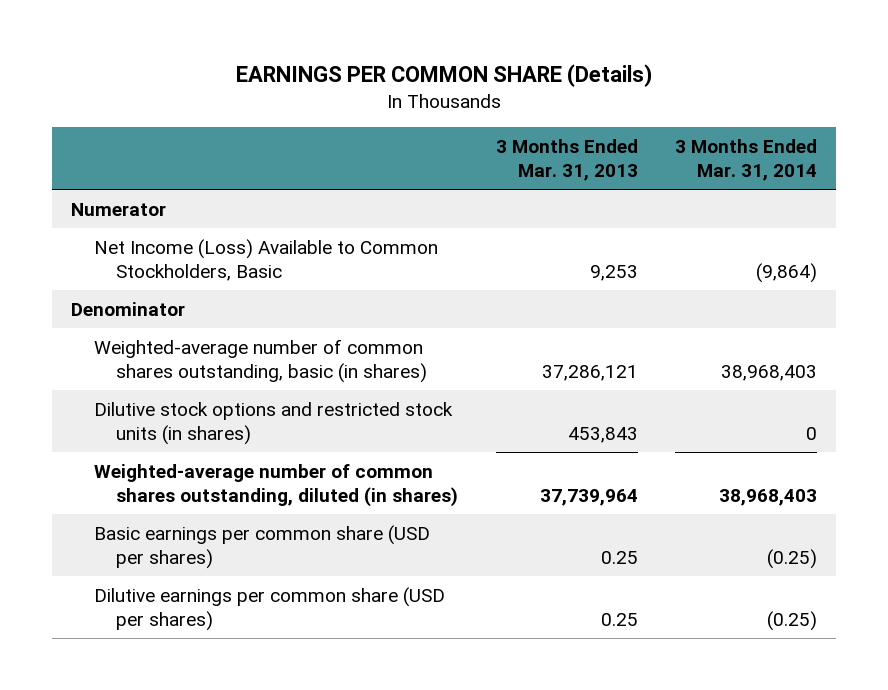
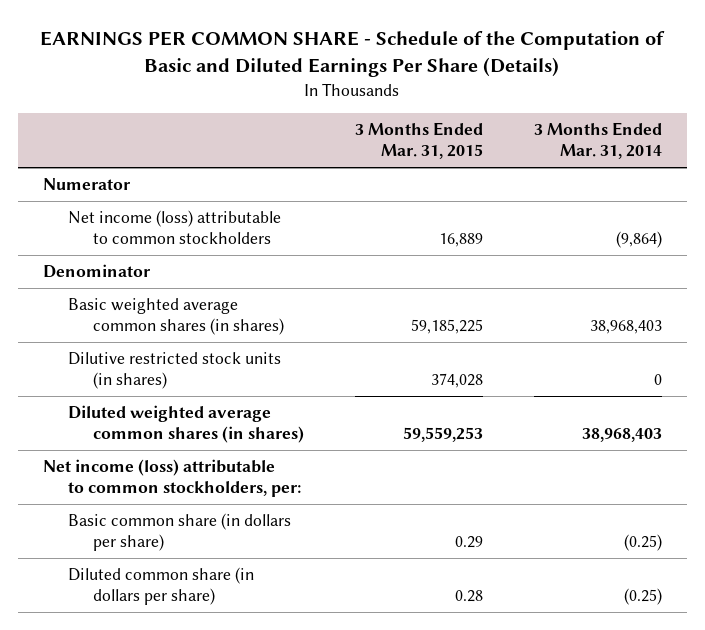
[236,64,653,88] EARNINGS PER COMMON SHARE (Details) -> [40,31,666,78] EARNINGS PER COMMON SHARE - Schedule of the Computation of Basic and Diluted Earnings Per Share (Details)
[495,139,638,182] 3 Months Ended Mar. 31, 2013 -> none
none -> [354,122,483,160] 3 Months Ended Mar. 31, 2015
[93,238,438,281] Net Income (Loss) Available to Common Stockholders, Basic -> [68,210,282,245] Net income (loss) attributable to common stockholders
[93,338,428,383] Weighted-average number of common shares outstanding, basic (in shares) -> [68,298,285,336] Basic weighted average common shares (in shares)
[93,401,453,445] Dilutive stock options and restricted stock units (in shares) -> [68,352,282,390] Dilutive restricted stock units (in shares)
[93,463,459,507] Weighted-average number of common shares outstanding, diluted (in shares) -> [68,405,305,444] Diluted weighted average common shares (in shares)
none -> [43,459,302,498] Net income (loss) attributable to common stockholders, per:
[93,524,430,569] Basic earnings per common share (USD per shares) -> [68,513,292,552] Basic common share (in dollars per share)
[93,586,445,631] Dilutive earnings per common share (USD per shares) -> [68,567,255,606] Diluted common share (in dollars per share)

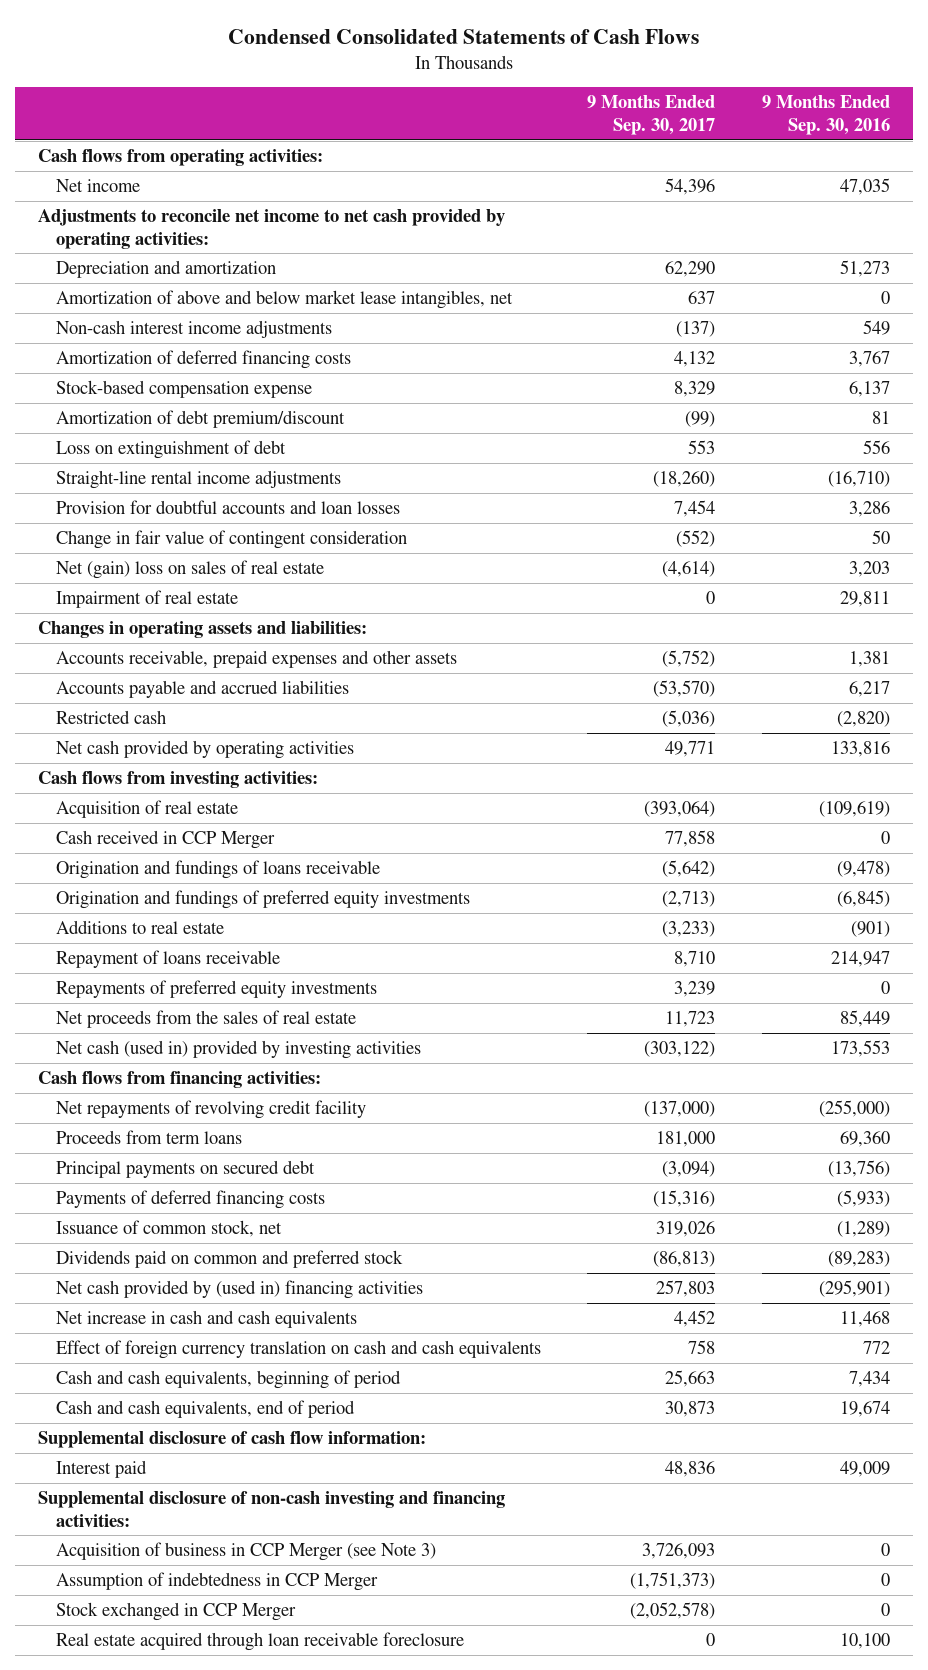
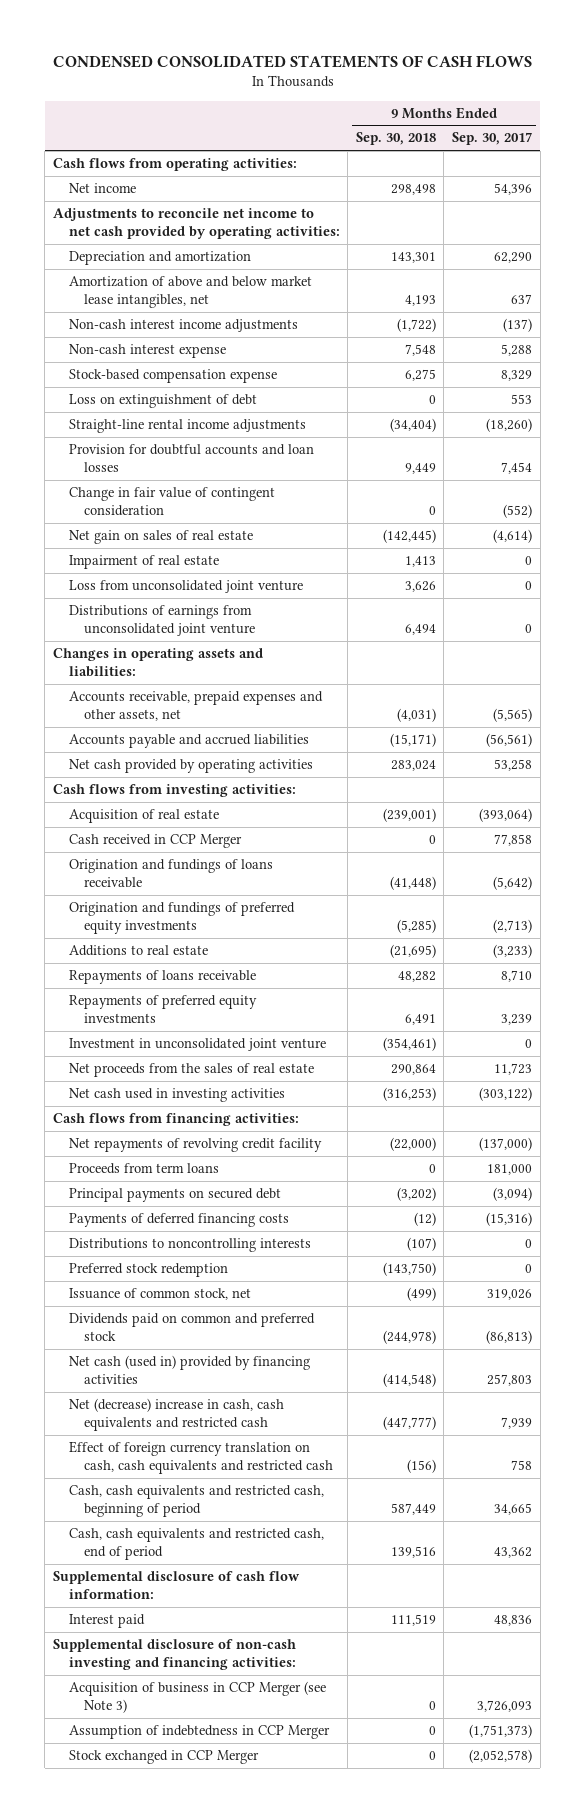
[228,28,700,44] Condensed Consolidated Statements of Cash Flows -> [52,55,532,69] CONDENSED CONSOLIDATED STATEMENTS OF CASH FLOWS
[762,95,891,136] 9 Months Ended Sep. 30, 2016 -> none
none -> [355,132,436,146] Sep. 30, 2018
[55,350,351,370] Amortization of deferred financing costs -> none
none -> [68,344,226,359] Non-cash interest expense
[55,410,345,429] Amortization of debt premium/discount -> none
[55,560,324,580] Net (gain) loss on sales of real estate -> [68,530,253,545] Net gain on sales of real estate
none -> [68,580,303,594] Loss from unconsolidated joint venture
none -> [68,605,256,636] Distributions of earnings from unconsolidated joint venture
[55,710,166,725] Restricted cash -> none
[55,650,457,669] Accounts receivable, prepaid expenses and other assets -> [68,691,323,721] Accounts receivable, prepaid expenses and other assets, net
[662,650,716,668] (5,752) -> [493,707,533,722] (5,565)
[653,680,716,698] (53,570) -> [486,733,533,748] (56,561)
[665,741,716,758] 49,771 -> [494,759,533,772] 53,258
[55,950,280,969] Repayment of loans receivable -> [68,970,256,985] Repayments of loans receivable
none -> [68,1038,326,1052] Investment in unconsolidated joint venture
[55,1040,421,1060] Net cash (used in) provided by investing activities -> [68,1088,285,1103] Net cash used in investing activities
none -> [68,1238,311,1253] Distributions to noncontrolling interests
none -> [68,1263,228,1278] Preferred stock redemption
[55,1280,423,1300] Net cash provided by (used in) financing activities -> [68,1355,310,1384] Net cash (used in) provided by financing activities
[55,1310,357,1329] Net increase in cash and cash equivalents -> [68,1398,284,1431] Net (decrease) increase in cash, cash equivalents and restricted cash
[674,1310,716,1328] 4,452 -> [501,1416,533,1429] 7,939
[55,1340,541,1360] Effect of foreign currency translation on cash and cash equivalents -> [68,1441,334,1474] Effect of foreign currency translation on cash, cash equivalents and restricted cash
[55,1370,401,1390] Cash and cash equivalents, beginning of period -> [68,1485,324,1517] Cash, cash equivalents and restricted cash, beginning of period
[665,1370,716,1388] 25,663 -> [494,1502,533,1515] 34,665
[55,1400,355,1419] Cash and cash equivalents, end of period -> [68,1528,324,1560] Cash, cash equivalents and restricted cash, end of period
[665,1401,716,1418] 30,873 -> [494,1546,533,1558] 43,362
[55,1632,464,1652] Real estate acquired through loan receivable foreclosure -> none

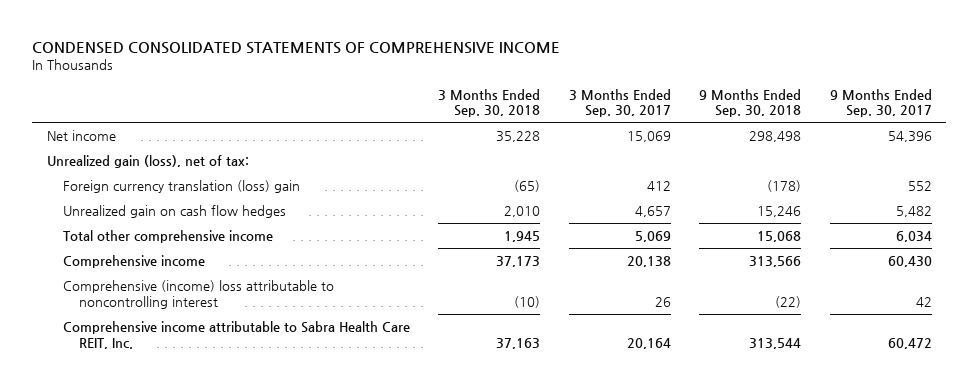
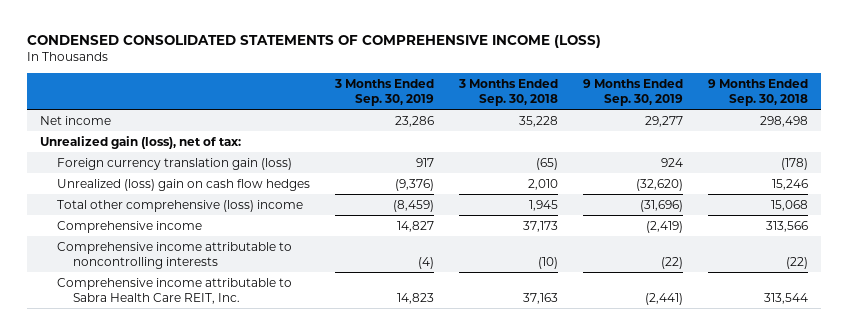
[32,41,561,54] CONDENSED CONSOLIDATED STATEMENTS OF COMPREHENSIVE INCOME -> [27,35,602,49] CONDENSED CONSOLIDATED STATEMENTS OF COMPREHENSIVE INCOME (LOSS)
[568,88,671,118] 3 Months Ended Sep. 30, 2017 -> none
[829,88,932,118] 9 Months Ended Sep. 30, 2017 -> none
none -> [333,78,434,106] 3 Months Ended Sep. 30, 2019
none -> [583,78,684,106] 9 Months Ended Sep. 30, 2019
[62,179,300,193] Foreign currency translation (loss) gain -> [56,157,292,170] Foreign currency translation gain (loss)
[62,204,286,218] Unrealized gain on cash flow hedges -> [56,178,310,191] Unrealized (loss) gain on cash flow hedges
[62,229,273,243] Total other comprehensive income -> [56,199,303,212] Total other comprehensive (loss) income
[62,279,334,309] Comprehensive (income) loss attributable to noncontrolling interest -> [56,241,292,269] Comprehensive income attributable to noncontrolling interests

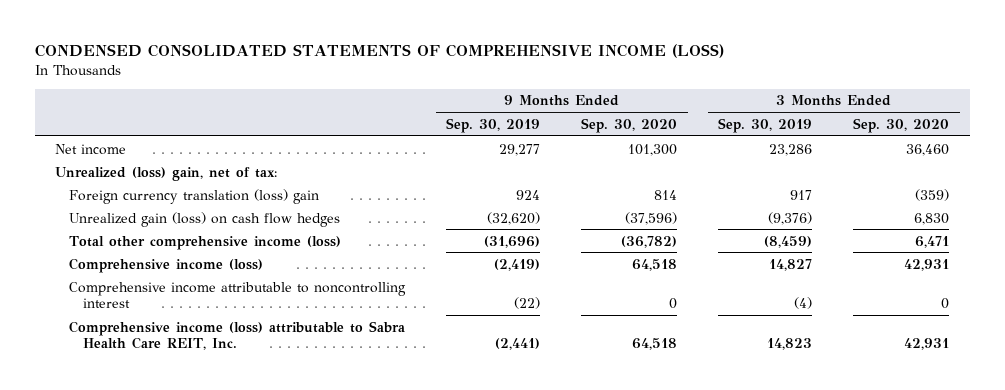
[457,78,558,106] 3 Months Ended Sep. 30, 2018 -> none
[708,78,809,106] 9 Months Ended Sep. 30, 2018 -> none
none -> [581,117,678,133] Sep. 30, 2020
none -> [853,117,950,133] Sep. 30, 2020
[39,135,241,149] Unrealized gain (loss), net of tax: -> [55,166,278,181] Unrealized (loss) gain, net of tax:
[56,157,292,170] Foreign currency translation gain (loss) -> [69,188,320,204] Foreign currency translation (loss) gain
[56,178,310,191] Unrealized (loss) gain on cash flow hedges -> [69,211,341,227] Unrealized gain (loss) on cash flow hedges
[56,199,303,212] Total other comprehensive (loss) income -> [69,235,342,250] Total other comprehensive income (loss)
[56,220,202,233] Comprehensive income -> [69,257,264,273] Comprehensive income (loss)
[56,241,292,269] Comprehensive income attributable to noncontrolling interests -> [69,281,407,309] Comprehensive income attributable to noncontrolling interest
[56,277,292,304] Comprehensive income attributable to Sabra Health Care REIT, Inc. -> [69,320,406,351] Comprehensive income (loss) attributable to Sabra Health Care REIT, Inc.

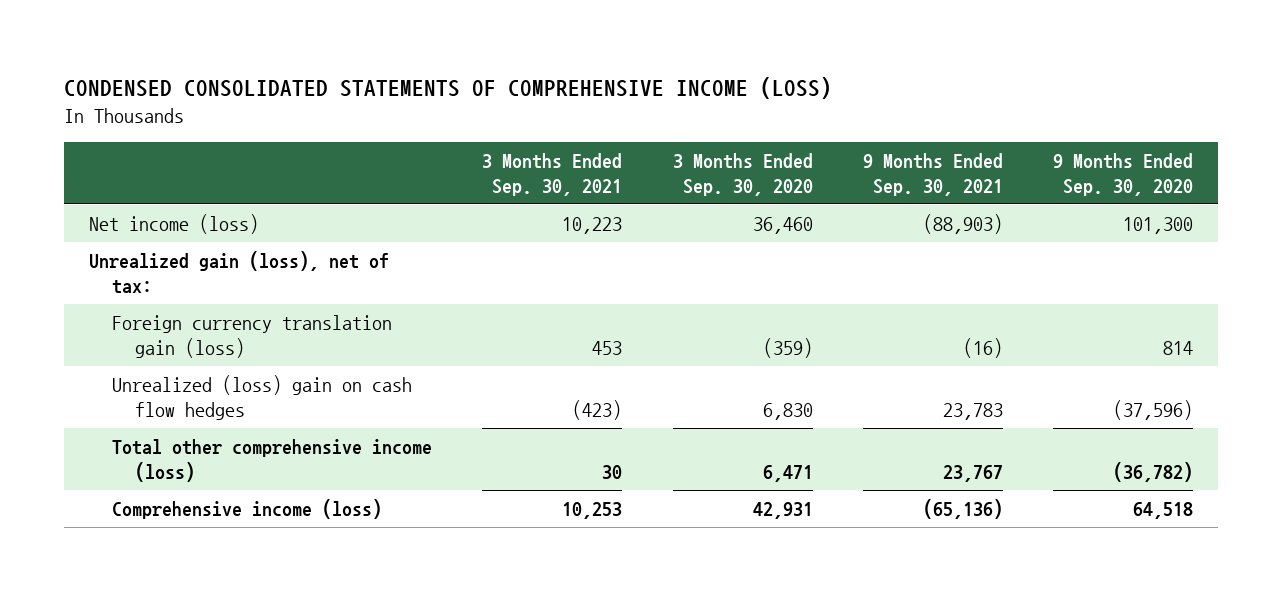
[446,117,541,133] Sep. 30, 2019 -> none
[718,117,813,133] Sep. 30, 2019 -> none
none -> [482,152,623,196] 3 Months Ended Sep. 30, 2021
none -> [862,152,1003,196] 9 Months Ended Sep. 30, 2021
[55,143,127,155] Net income -> [89,214,260,235] Net income (loss)
[55,166,278,181] Unrealized (loss) gain, net of tax: -> [89,251,390,294] Unrealized gain (loss), net of tax:
[69,188,320,204] Foreign currency translation (loss) gain -> [112,315,393,358] Foreign currency translation gain (loss)
[69,211,341,227] Unrealized gain (loss) on cash flow hedges -> [112,375,413,420] Unrealized (loss) gain on cash flow hedges
[69,281,407,309] Comprehensive income attributable to noncontrolling interest -> none
[69,320,406,351] Comprehensive income (loss) attributable to Sabra Health Care REIT, Inc. -> none

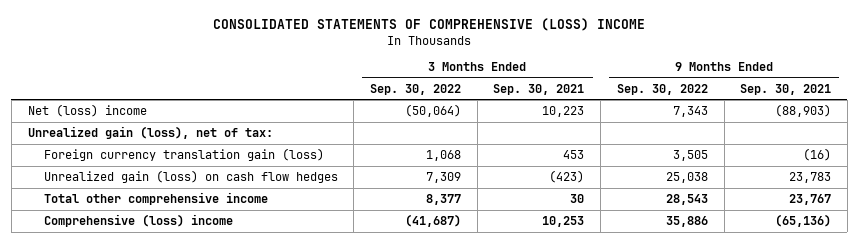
[64,76,833,99] CONDENSED CONSOLIDATED STATEMENTS OF COMPREHENSIVE INCOME (LOSS) -> [213,18,646,32] CONSOLIDATED STATEMENTS OF COMPREHENSIVE (LOSS) INCOME
[672,152,813,196] 3 Months Ended Sep. 30, 2020 -> none
[1052,152,1193,196] 9 Months Ended Sep. 30, 2020 -> none
none -> [370,83,462,95] Sep. 30, 2022
none -> [616,83,708,95] Sep. 30, 2022
[89,214,260,235] Net income (loss) -> [27,104,147,118] Net (loss) income
[112,375,413,420] Unrealized (loss) gain on cash flow hedges -> [43,170,338,184] Unrealized gain (loss) on cash flow hedges
[112,439,433,482] Total other comprehensive income (loss) -> [43,192,268,206] Total other comprehensive income
[112,499,383,520] Comprehensive income (loss) -> [43,214,233,228] Comprehensive (loss) income

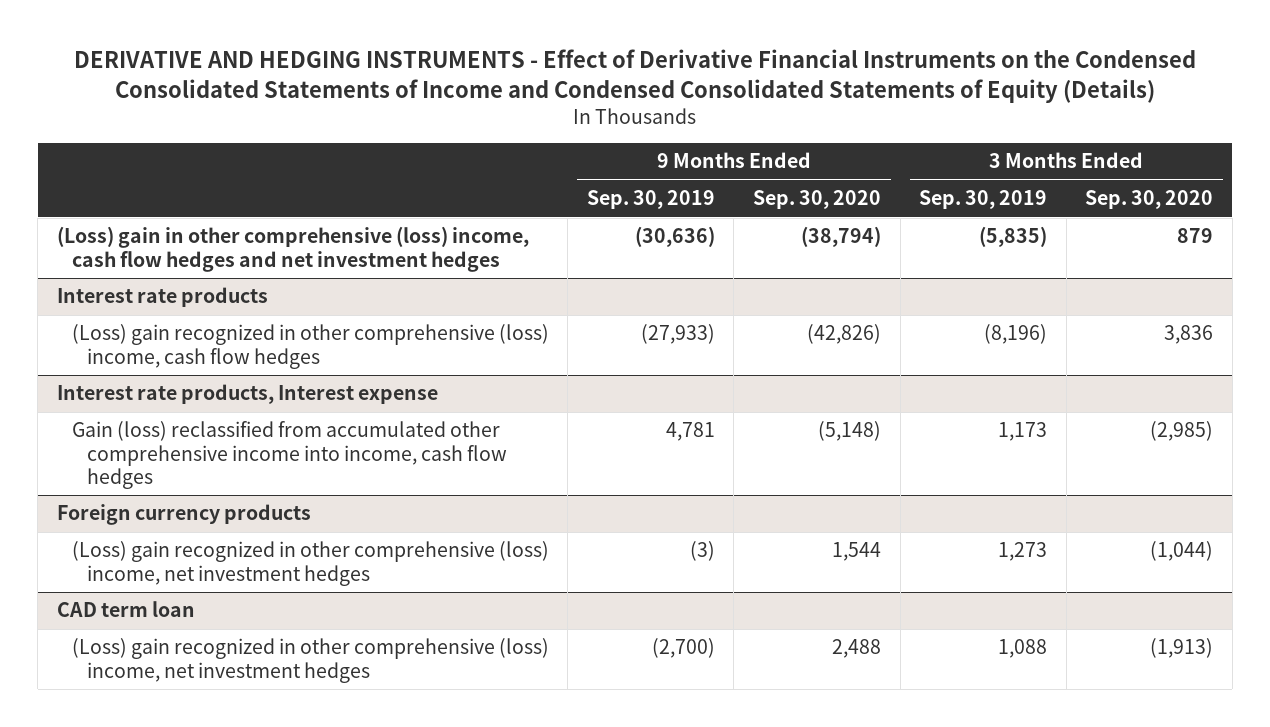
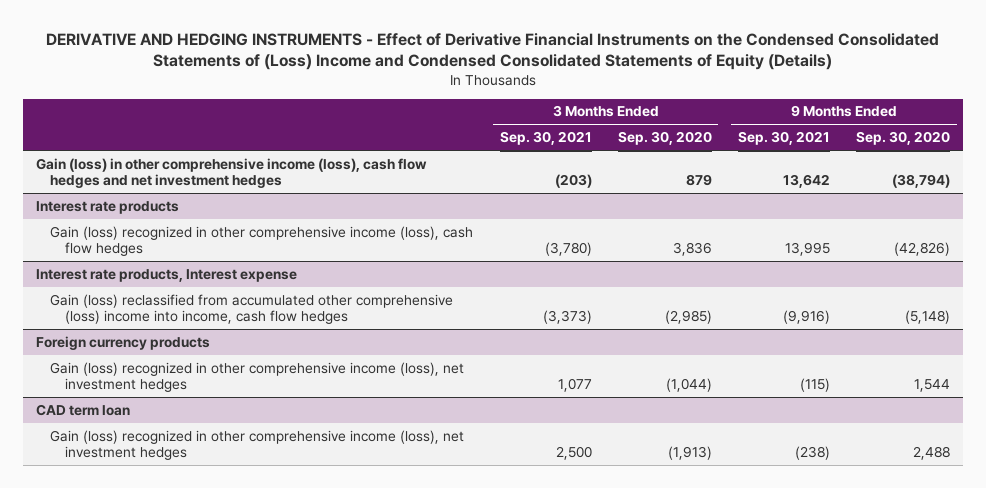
[74,48,1197,103] DERIVATIVE AND HEDGING INSTRUMENTS - Effect of Derivative Financial Instruments on the Condensed Consolidated Statements of Income and Condensed Consolidated Statements of Equity (Details) -> [46,32,940,71] DERIVATIVE AND HEDGING INSTRUMENTS - Effect of Derivative Financial Instruments on the Condensed Consolidated Statements of (Loss) Income and Condensed Consolidated Statements of Equity (Details)
[586,190,715,210] Sep. 30, 2019 -> none
[919,190,1048,210] Sep. 30, 2019 -> none
none -> [499,131,592,146] Sep. 30, 2021
none -> [737,131,830,146] Sep. 30, 2021
[57,226,530,272] (Loss) gain in other comprehensive (loss) income, cash flow hedges and net investment hedges -> [36,157,428,189] Gain (loss) in other comprehensive income (loss), cash flow hedges and net investment hedges
[71,324,549,369] (Loss) gain recognized in other comprehensive (loss) income, cash flow hedges -> [50,225,474,257] Gain (loss) recognized in other comprehensive income (loss), cash flow hedges
[71,421,507,490] Gain (loss) reclassified from accumulated other comprehensive income into income, cash flow hedges -> [50,293,454,325] Gain (loss) reclassified from accumulated other comprehensive (loss) income into income, cash flow hedges
[71,541,549,586] (Loss) gain recognized in other comprehensive (loss) income, net investment hedges -> [50,361,465,393] Gain (loss) recognized in other comprehensive income (loss), net investment hedges
[71,638,549,683] (Loss) gain recognized in other comprehensive (loss) income, net investment hedges -> [50,429,465,461] Gain (loss) recognized in other comprehensive income (loss), net investment hedges

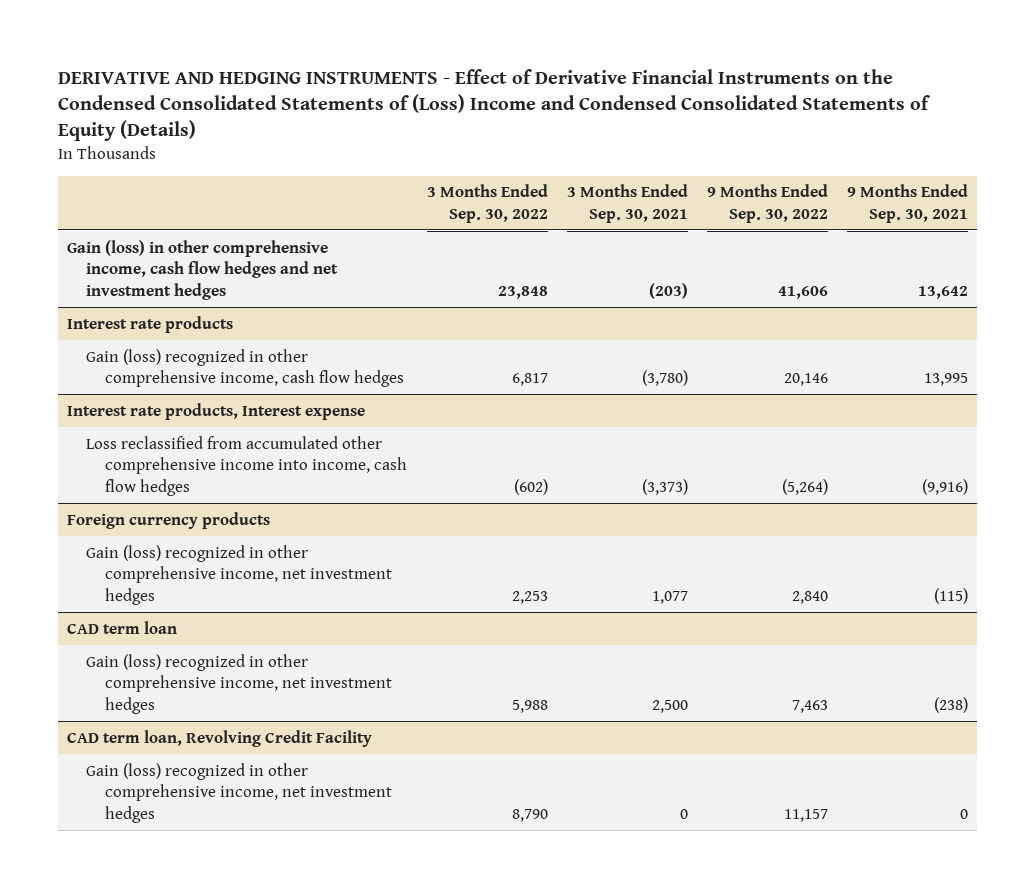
[617,131,712,146] Sep. 30, 2020 -> none
[856,131,951,146] Sep. 30, 2020 -> none
none -> [426,184,548,223] 3 Months Ended Sep. 30, 2022
none -> [706,184,828,223] 9 Months Ended Sep. 30, 2022
[36,157,428,189] Gain (loss) in other comprehensive income (loss), cash flow hedges and net investment hedges -> [67,239,339,301] Gain (loss) in other comprehensive income, cash flow hedges and net investment hedges
[50,225,474,257] Gain (loss) recognized in other comprehensive income (loss), cash flow hedges -> [86,348,405,388] Gain (loss) recognized in other comprehensive income, cash flow hedges
[50,293,454,325] Gain (loss) reclassified from accumulated other comprehensive (loss) income into income, cash flow hedges -> [86,435,408,497] Loss reclassified from accumulated other comprehensive income into income, cash flow hedges
[50,361,465,393] Gain (loss) recognized in other comprehensive income (loss), net investment hedges -> [86,544,393,606] Gain (loss) recognized in other comprehensive income, net investment hedges
[50,429,465,461] Gain (loss) recognized in other comprehensive income (loss), net investment hedges -> [86,653,393,715] Gain (loss) recognized in other comprehensive income, net investment hedges
none -> [67,729,373,747] CAD term loan, Revolving Credit Facility
none -> [86,762,393,824] Gain (loss) recognized in other comprehensive income, net investment hedges

